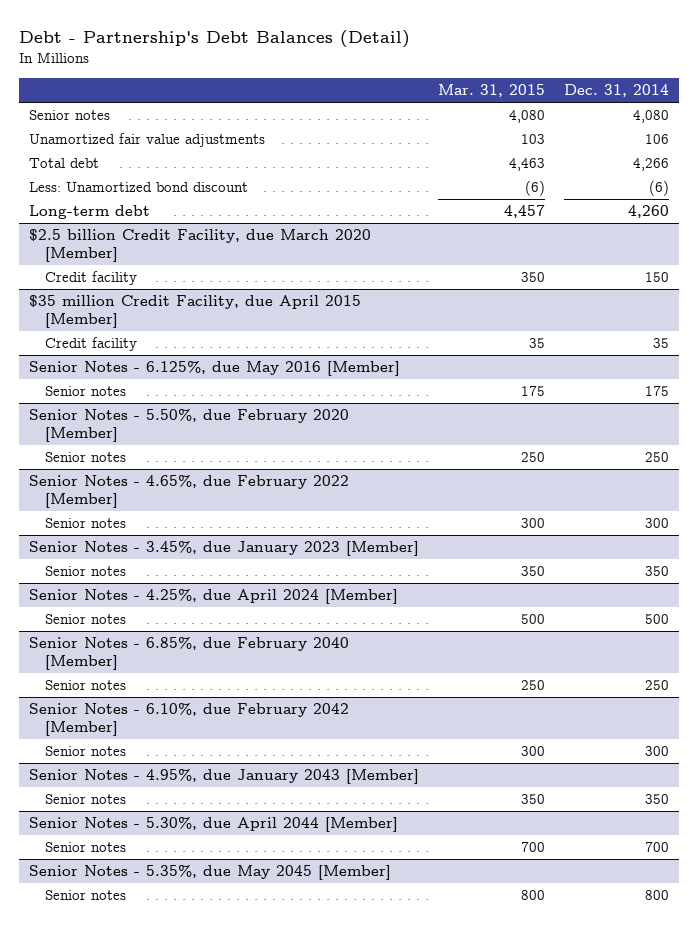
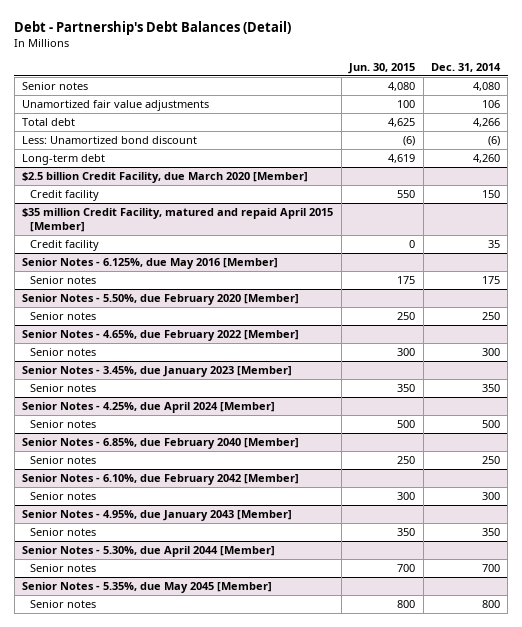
[438,84,546,98] Mar. 31, 2015 -> none
none -> [348,62,416,74] Jun. 30, 2015
[28,295,361,328] $35 million Credit Facility, due April 2015 [Member] -> [22,207,334,232] $35 million Credit Facility, matured and repaid April 2015 [Member]

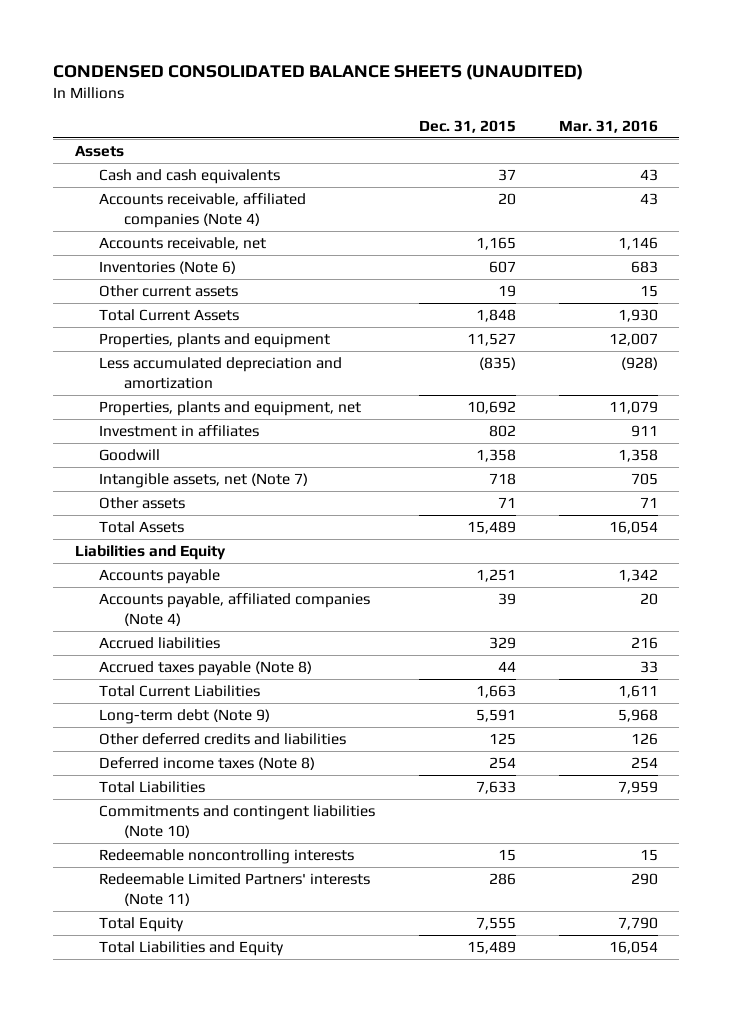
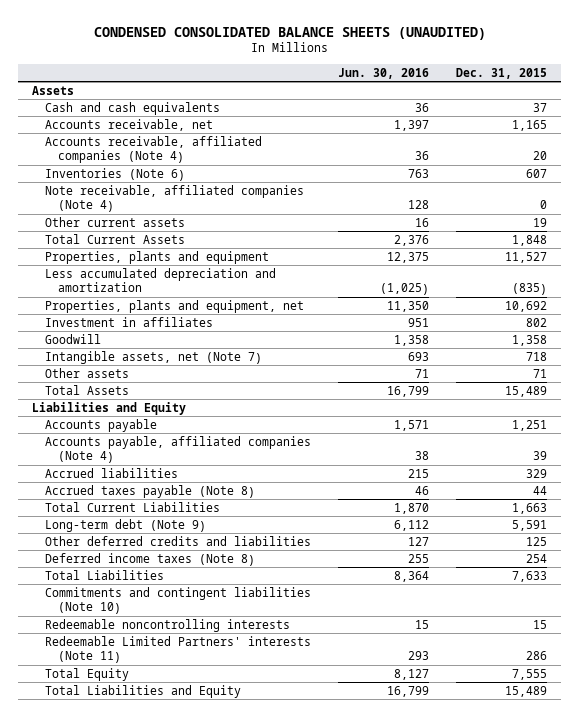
[558,119,658,133] Mar. 31, 2016 -> none
none -> [338,67,430,79] Jun. 30, 2016
[99,192,307,228] Accounts receivable, affiliated companies (Note 4) -> [44,135,262,164] Accounts receivable, affiliated companies (Note 4)
none -> [44,184,304,213] Note receivable, affiliated companies (Note 4)

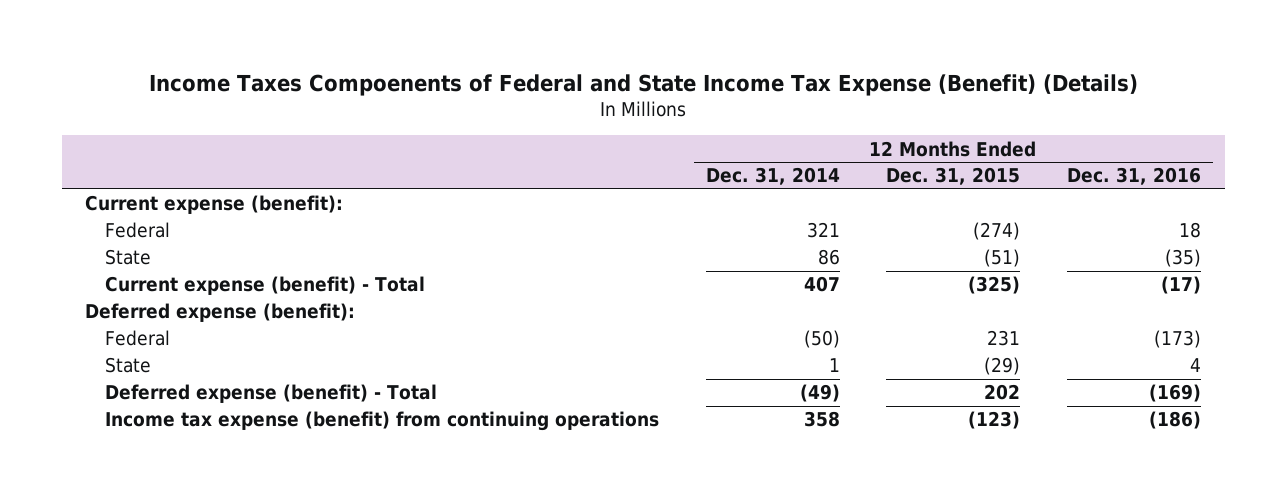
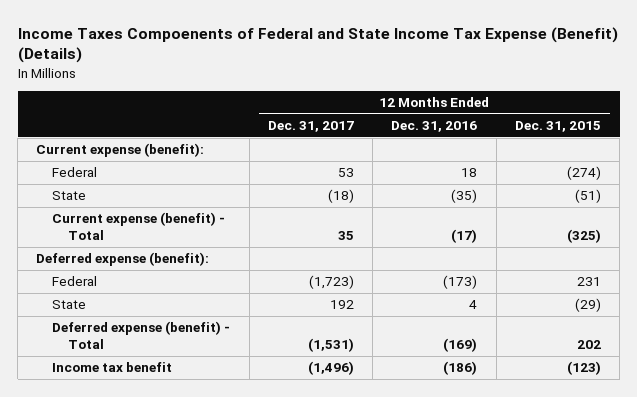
[705,167,840,186] Dec. 31, 2014 -> none
none -> [267,121,354,133] Dec. 31, 2017
[105,411,660,432] Income tax expense (benefit) from continuing operations -> [52,362,173,373] Income tax benefit

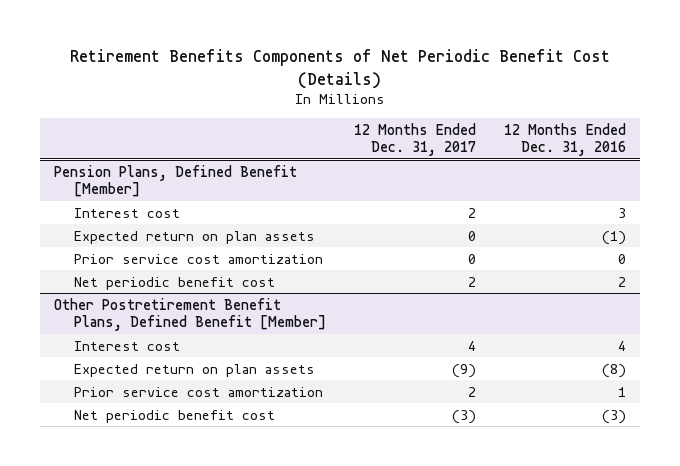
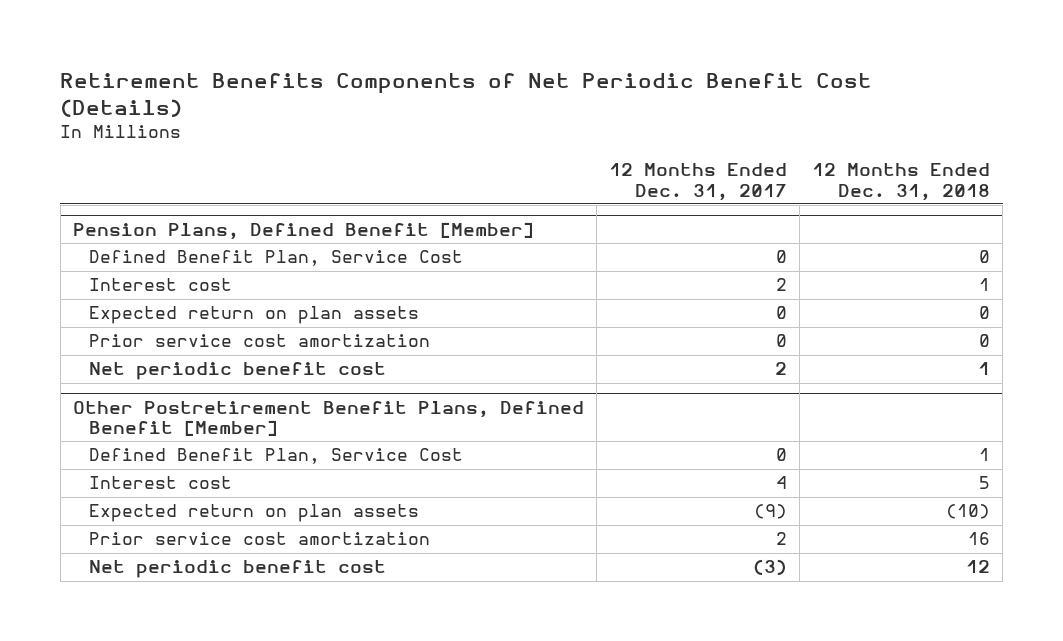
[503,122,626,156] 12 Months Ended Dec. 31, 2016 -> none
none -> [811,163,990,201] 12 Months Ended Dec. 31, 2018
none -> [89,250,464,267] Defined Benefit Plan, Service Cost
none -> [89,448,464,465] Defined Benefit Plan, Service Cost

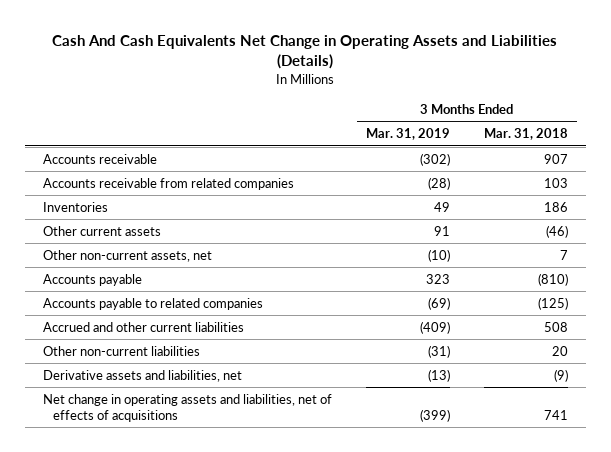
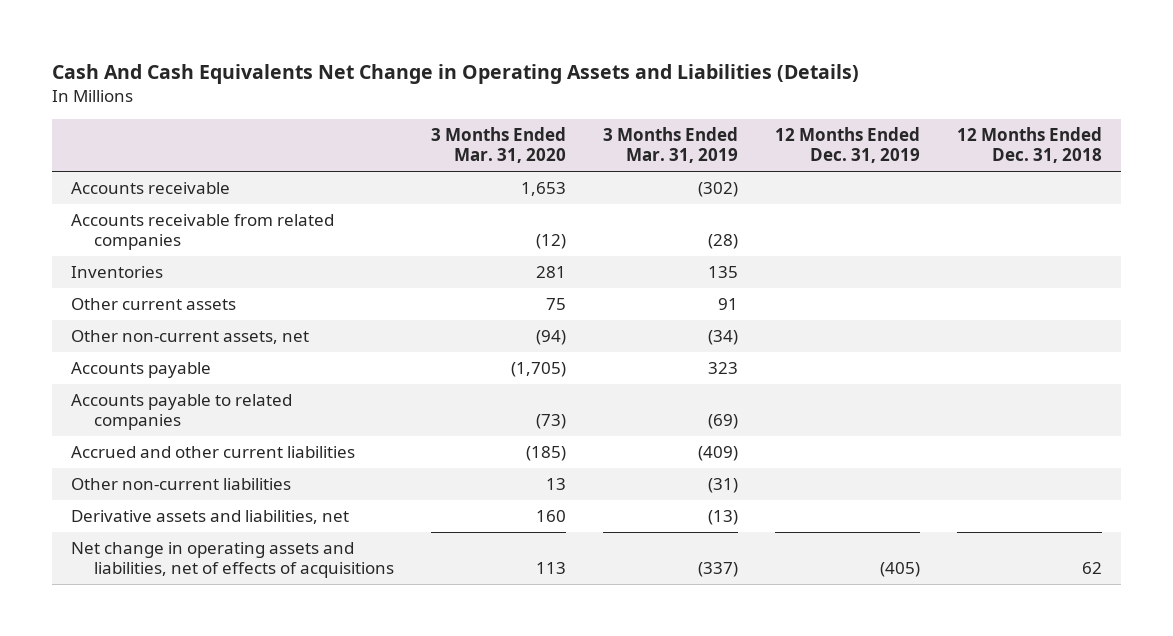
[484,128,569,141] Mar. 31, 2018 -> none
none -> [430,127,566,164] 3 Months Ended Mar. 31, 2020
none -> [775,127,921,164] 12 Months Ended Dec. 31, 2019
none -> [957,127,1103,164] 12 Months Ended Dec. 31, 2018
[433,201,450,212] 49 -> [708,266,739,279] 135
[427,248,450,262] (10) -> [708,330,739,346] (34)
[419,408,450,422] (399) -> [698,562,739,578] (337)

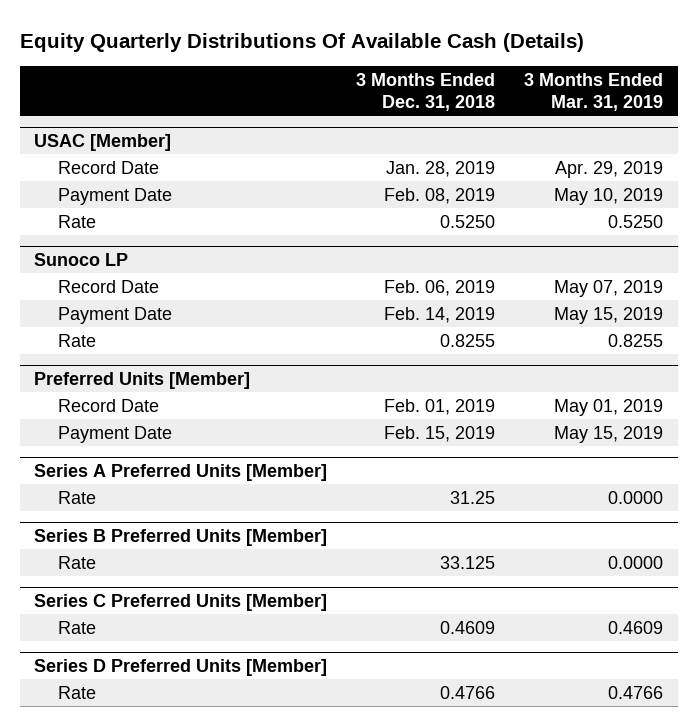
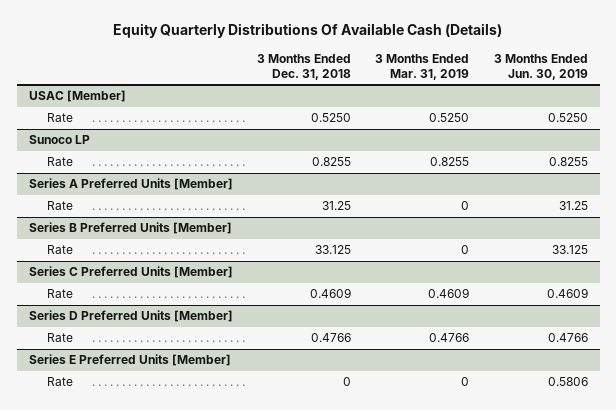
none -> [493,53,588,80] 3 Months Ended Jun. 30, 2019
[57,160,159,174] Record Date -> none
[57,187,172,205] Payment Date -> none
[57,279,159,293] Record Date -> none
[57,306,172,324] Payment Date -> none
[34,371,251,389] Preferred Units [Member] -> none
[57,398,159,412] Record Date -> none
[57,425,172,443] Payment Date -> none
[608,490,664,504] 0.0000 -> [461,201,470,211] 0
[608,555,664,569] 0.0000 -> [461,245,470,255] 0
none -> [28,354,231,367] Series E Preferred Units [Member]
none -> [46,377,73,387] Rate

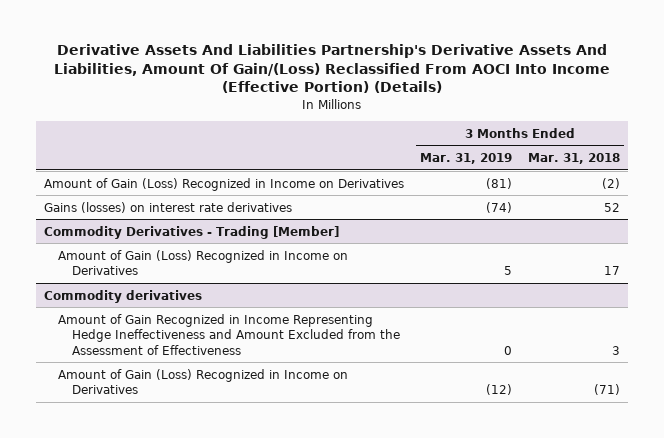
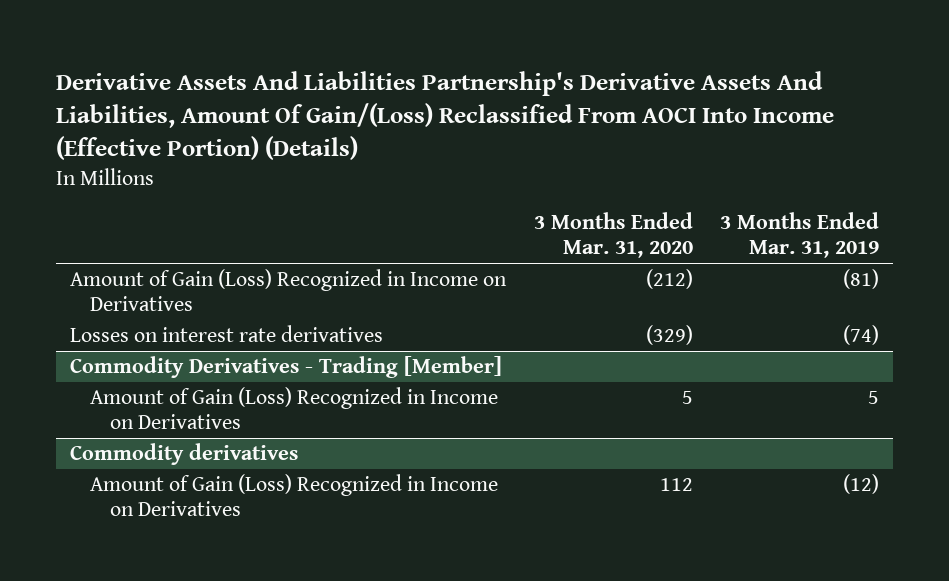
[527,152,620,164] Mar. 31, 2018 -> none
none -> [533,212,693,259] 3 Months Ended Mar. 31, 2020
[43,201,292,213] Gains (losses) on interest rate derivatives -> [69,325,383,343] Losses on interest rate derivatives
[57,313,401,355] Amount of Gain Recognized in Income Representing Hedge Ineffectiveness and Amount Excluded from the Assessment of Effectiveness -> none

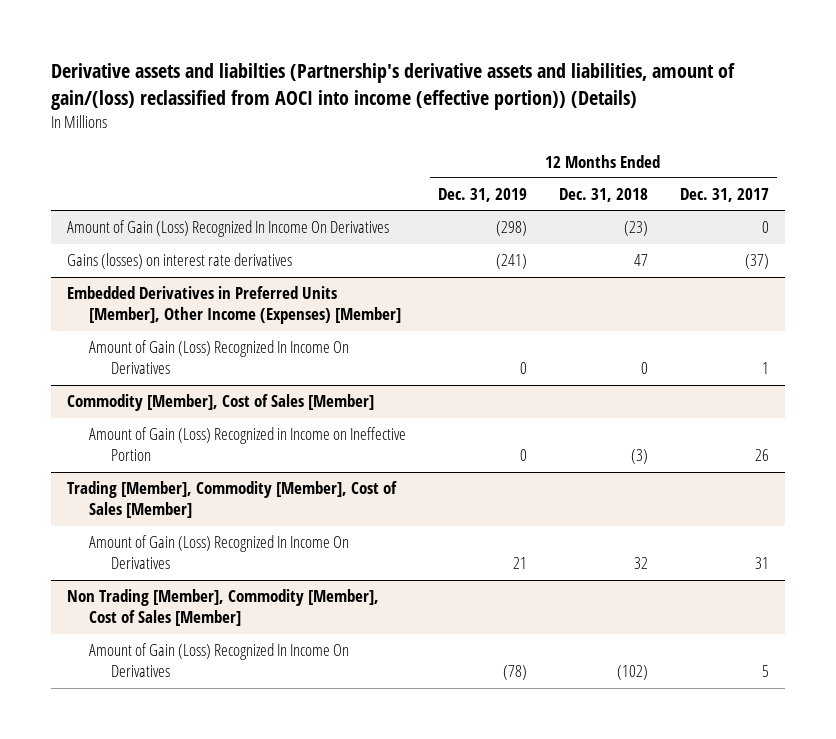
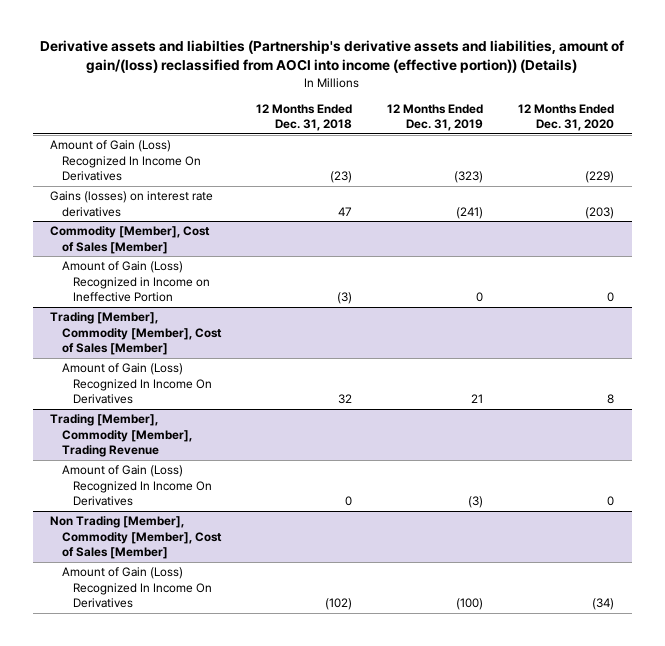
[679,188,769,203] Dec. 31, 2017 -> none
none -> [518,103,615,132] 12 Months Ended Dec. 31, 2020
[495,221,527,237] (298) -> [454,171,484,184] (323)
[67,286,402,325] Embedded Derivatives in Preferred Units [Member], Other Income (Expenses) [Member] -> none
[89,340,350,375] Amount of Gain (Loss) Recognized In Income On Derivatives -> none
none -> [50,414,192,458] Trading [Member], Commodity [Member], Trading Revenue
none -> [61,465,212,507] Amount of Gain (Loss) Recognized In Income On Derivatives
[502,665,527,681] (78) -> [456,598,484,611] (100)

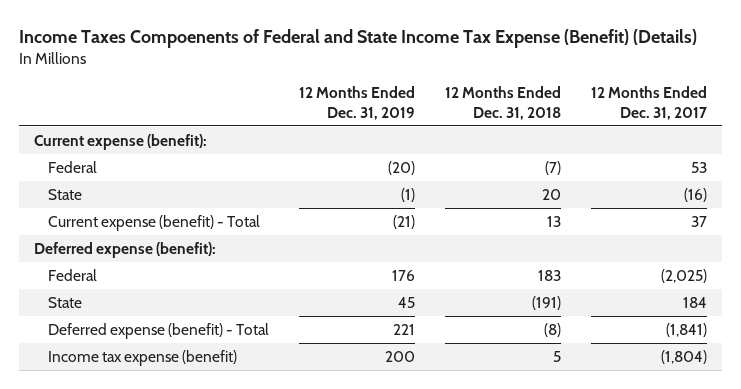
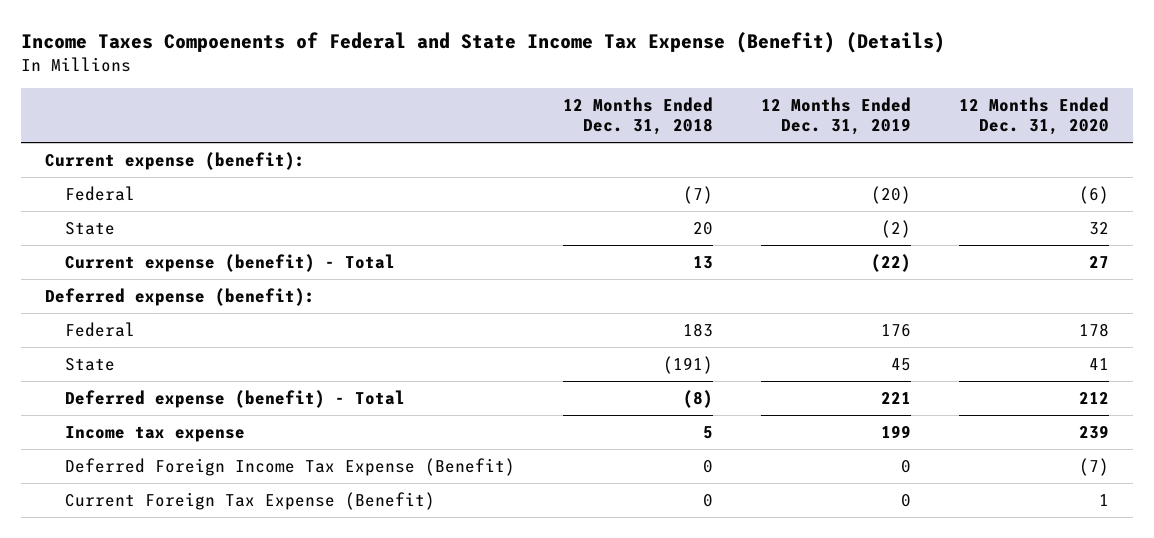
[591,85,708,120] 12 Months Ended Dec. 31, 2017 -> none
none -> [959,96,1110,136] 12 Months Ended Dec. 31, 2020
[401,187,416,202] (1) -> [881,219,912,238] (2)
[393,214,416,229] (21) -> [871,253,912,272] (22)
[48,349,238,366] Income tax expense (benefit) -> [65,425,246,442] Income tax expense
[385,350,416,362] 200 -> [881,424,912,438] 199
none -> [65,457,516,476] Deferred Foreign Income Tax Expense (Benefit)
none -> [65,491,436,510] Current Foreign Tax Expense (Benefit)

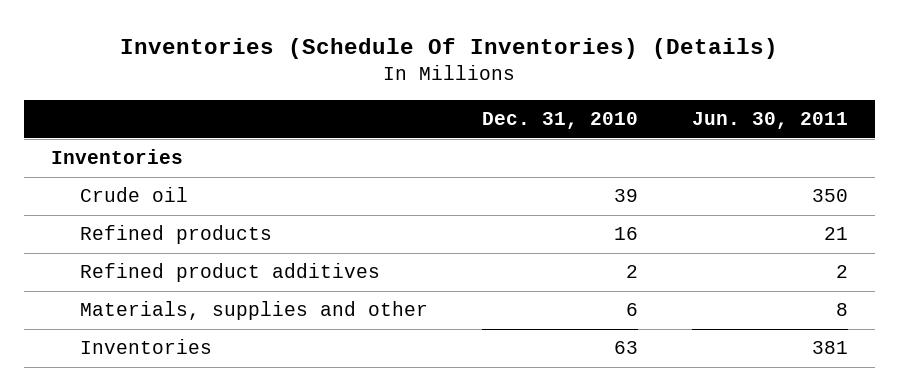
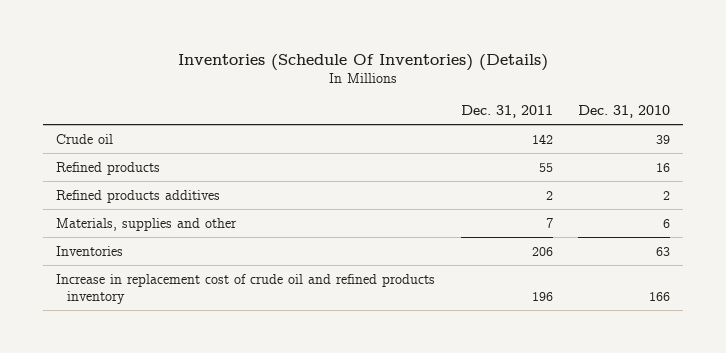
[691,112,848,130] Jun. 30, 2011 -> none
none -> [460,105,553,119] Dec. 31, 2011
[50,149,183,165] Inventories -> none
[79,263,380,283] Refined product additives -> [56,189,221,203] Refined products additives
none -> [56,273,436,304] Increase in replacement cost of crude oil and refined products inventory

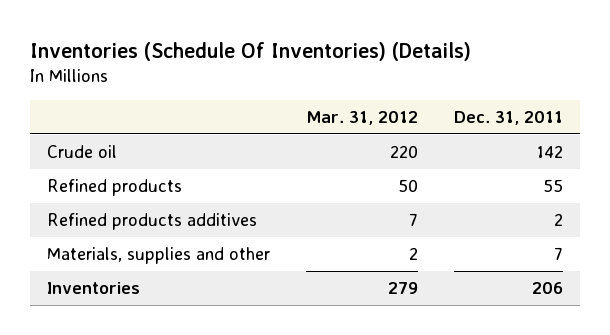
[578,105,671,119] Dec. 31, 2010 -> none
none -> [305,110,418,125] Mar. 31, 2012
[56,273,436,304] Increase in replacement cost of crude oil and refined products inventory -> none

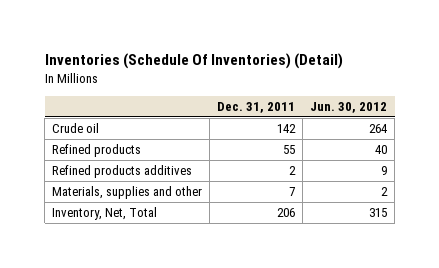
[29,41,471,61] Inventories (Schedule Of Inventories) (Details) -> [44,53,343,70] Inventories (Schedule Of Inventories) (Detail)
[305,110,418,125] Mar. 31, 2012 -> none
none -> [310,101,388,113] Jun. 30, 2012
[47,282,141,295] Inventories -> [52,207,158,221] Inventory, Net, Total

